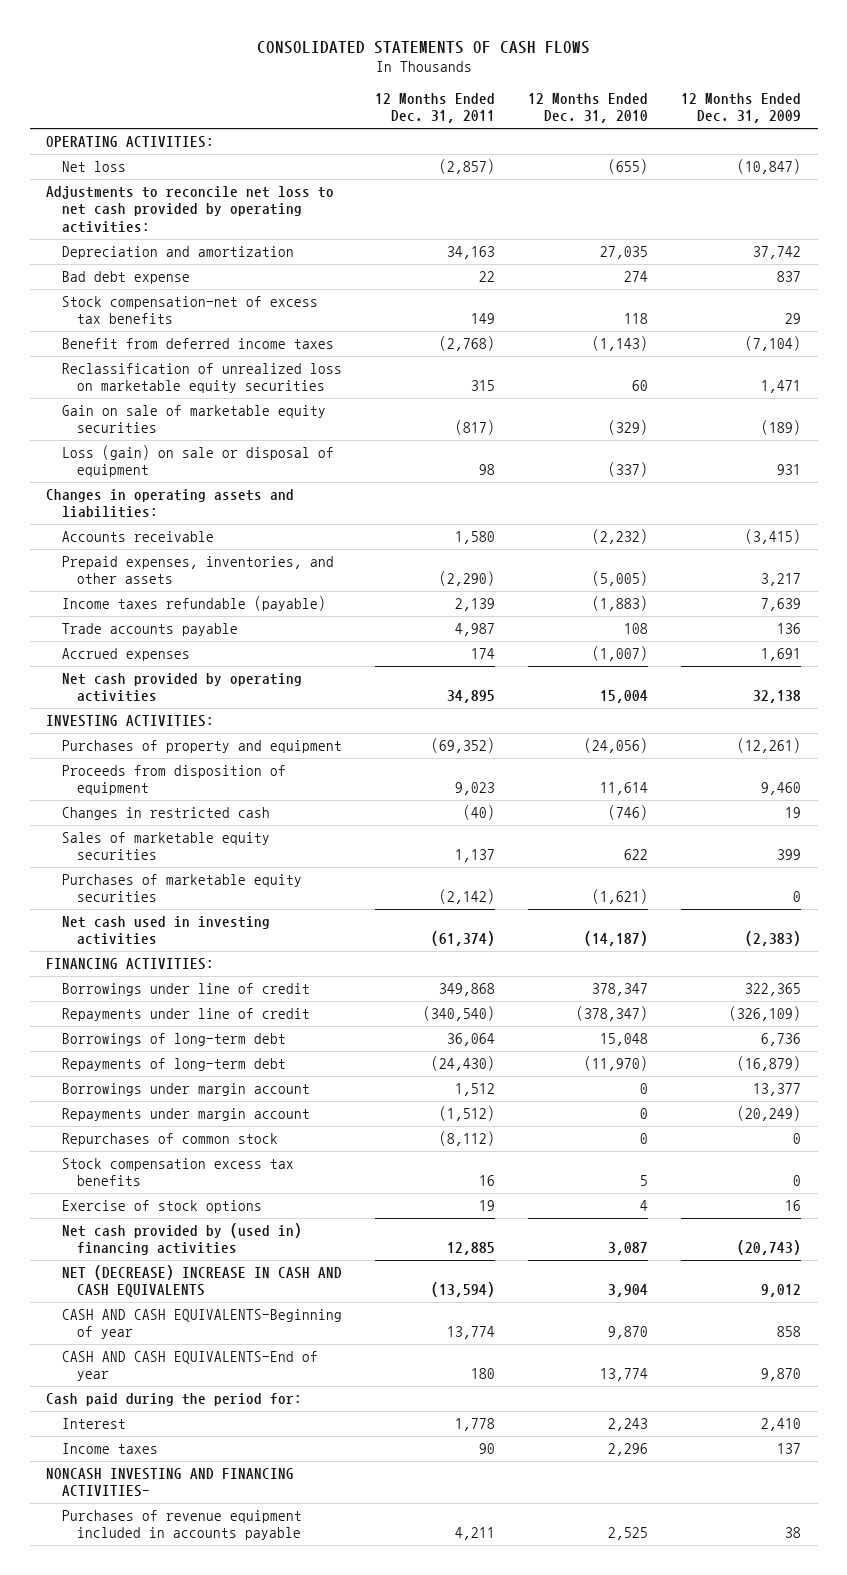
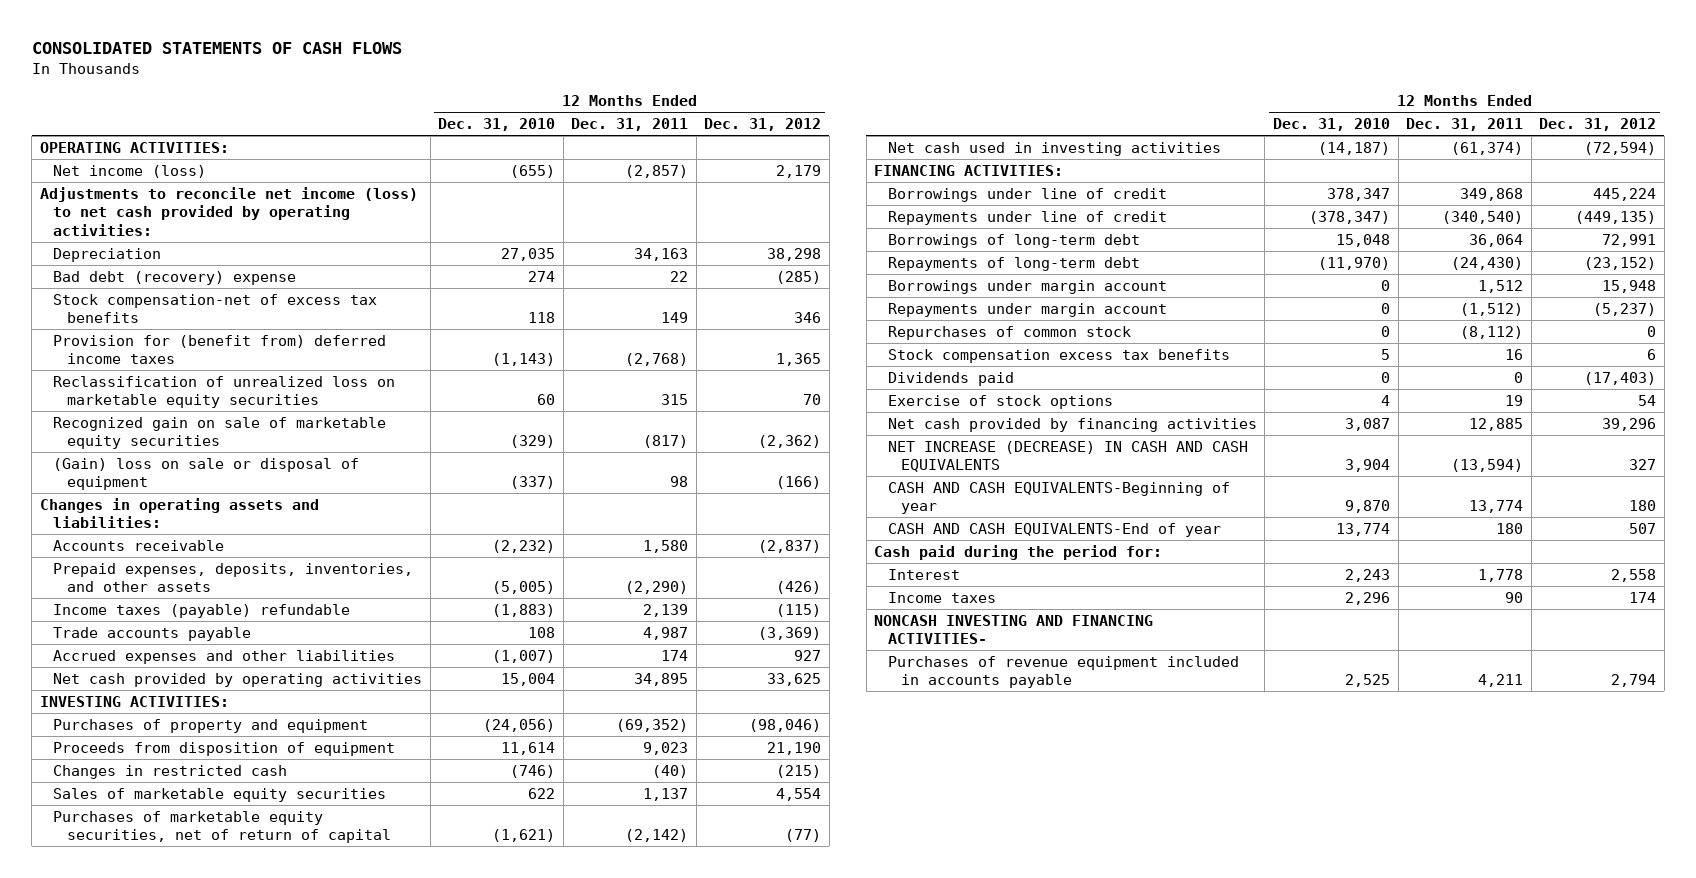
[681,93,802,124] 12 Months Ended Dec. 31, 2009 -> none
none -> [704,118,822,132] Dec. 31, 2012
[61,161,126,173] Net loss -> [53,164,207,178] Net income (loss)
[46,186,335,233] Adjustments to reconcile net loss to net cash provided by operating activities: -> [39,186,418,236] Adjustments to reconcile net income (loss) to net cash provided by operating activities:
[61,246,294,260] Depreciation and amortization -> [53,247,162,262] Depreciation
[61,271,190,285] Bad debt expense -> [53,270,297,285] Bad debt (recovery) expense
[61,338,334,350] Benefit from deferred income taxes -> [53,334,387,365] Provision for (benefit from) deferred income taxes
[61,405,326,434] Gain on sale of marketable equity securities -> [53,416,387,450] Recognized gain on sale of marketable equity securities
[61,445,334,478] Loss (gain) on sale or disposal of equipment -> [53,457,360,491] (Gain) loss on sale or disposal of equipment
[61,556,334,585] Prepaid expenses, inventories, and other assets -> [53,562,414,593] Prepaid expenses, deposits, inventories, and other assets
[61,596,326,612] Income taxes refundable (payable) -> [53,603,351,618] Income taxes (payable) refundable
[61,648,190,662] Accrued expenses -> [53,649,396,664] Accrued expenses and other liabilities
[61,874,302,903] Purchases of marketable equity securities -> [53,810,391,844] Purchases of marketable equity securities, net of return of capital
none -> [887,371,1014,386] Dividends paid
[61,1223,302,1256] Net cash provided by (used in) financing activities -> [887,417,1257,432] Net cash provided by financing activities
[61,1265,342,1298] NET (DECREASE) INCREASE IN CASH AND CASH EQUIVALENTS -> [887,440,1248,473] NET INCREASE (DECREASE) IN CASH AND CASH EQUIVALENTS

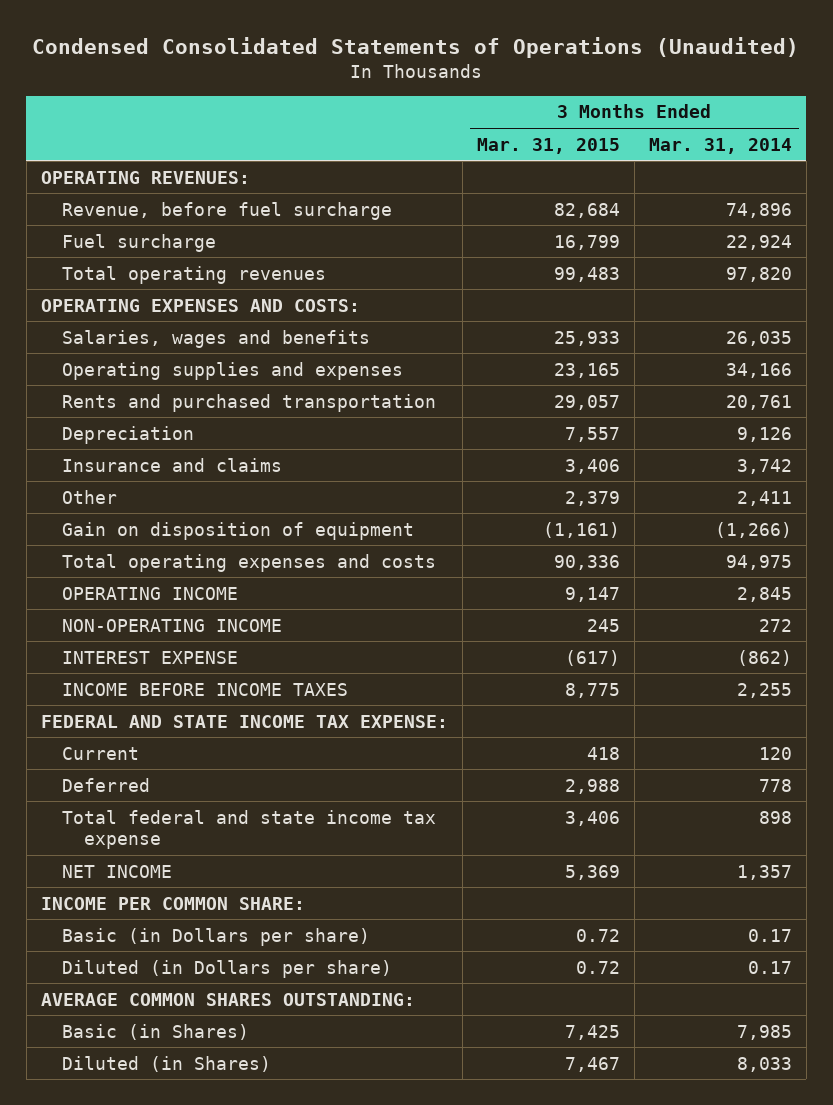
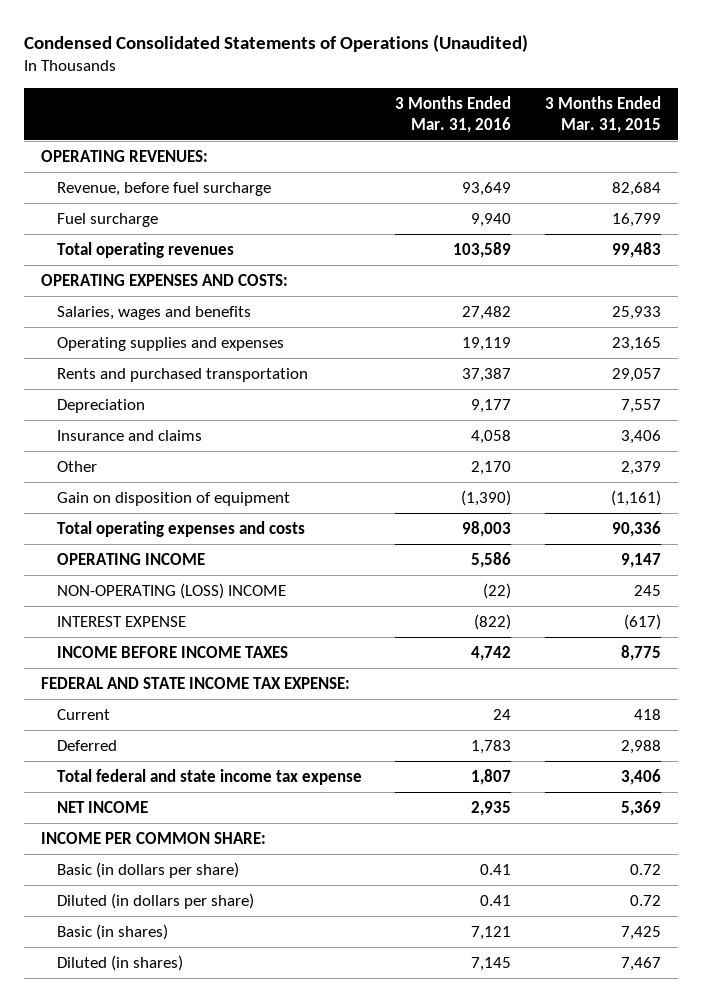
[648,137,792,154] Mar. 31, 2014 -> none
none -> [395,95,512,133] 3 Months Ended Mar. 31, 2016
[62,618,283,632] NON-OPERATING INCOME -> [56,582,286,599] NON-OPERATING (LOSS) INCOME
[40,992,415,1006] AVERAGE COMMON SHARES OUTSTANDING: -> none
[62,927,371,946] Basic (in Dollars per share) -> [56,861,239,878] Basic (in dollars per share)
[62,959,393,978] Diluted (in Dollars per share) -> [56,892,254,909] Diluted (in dollars per share)
[62,1023,250,1040] Basic (in Shares) -> [56,923,168,940] Basic (in shares)
[62,1055,272,1072] Diluted (in Shares) -> [56,954,183,971] Diluted (in shares)

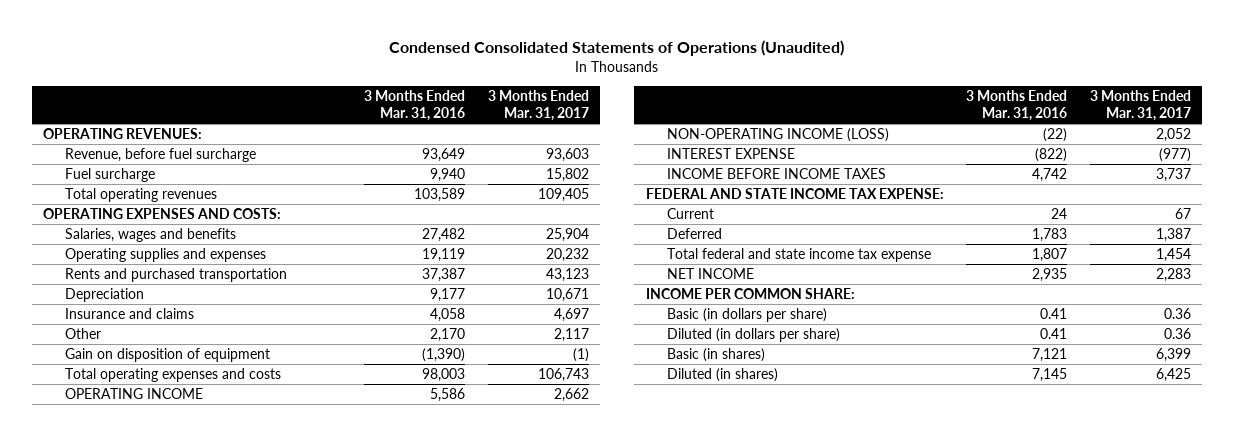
[545,95,662,133] 3 Months Ended Mar. 31, 2015 -> none
none -> [487,90,589,121] 3 Months Ended Mar. 31, 2017
[56,582,286,599] NON-OPERATING (LOSS) INCOME -> [667,128,890,143] NON-OPERATING INCOME (LOSS)

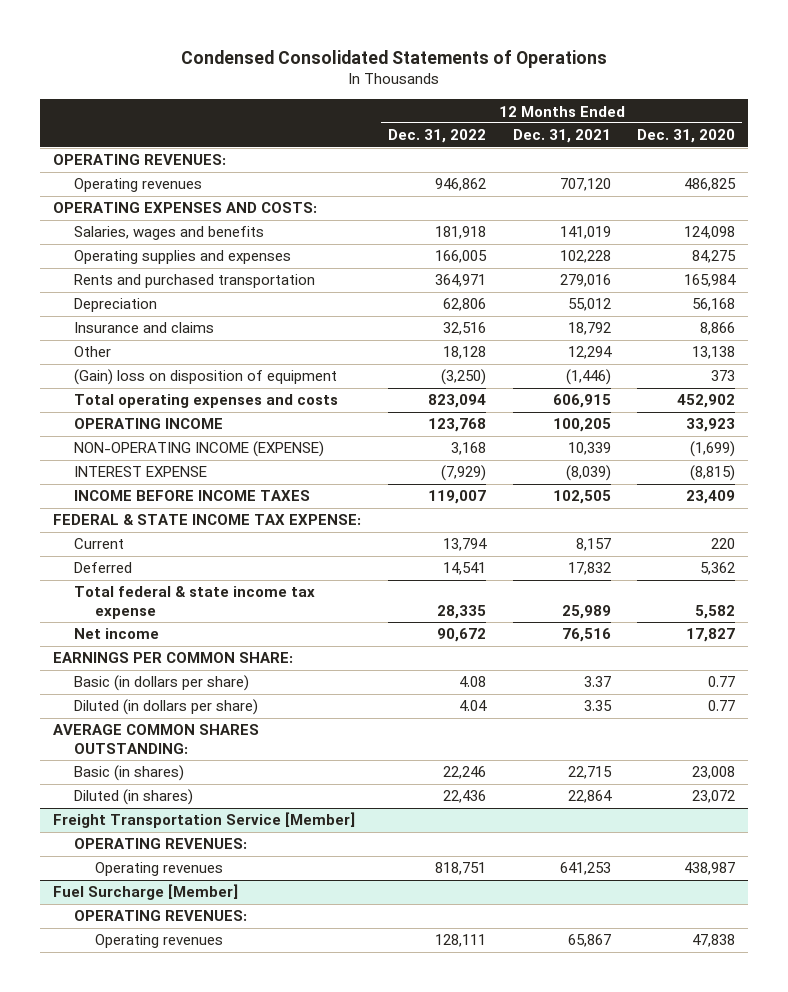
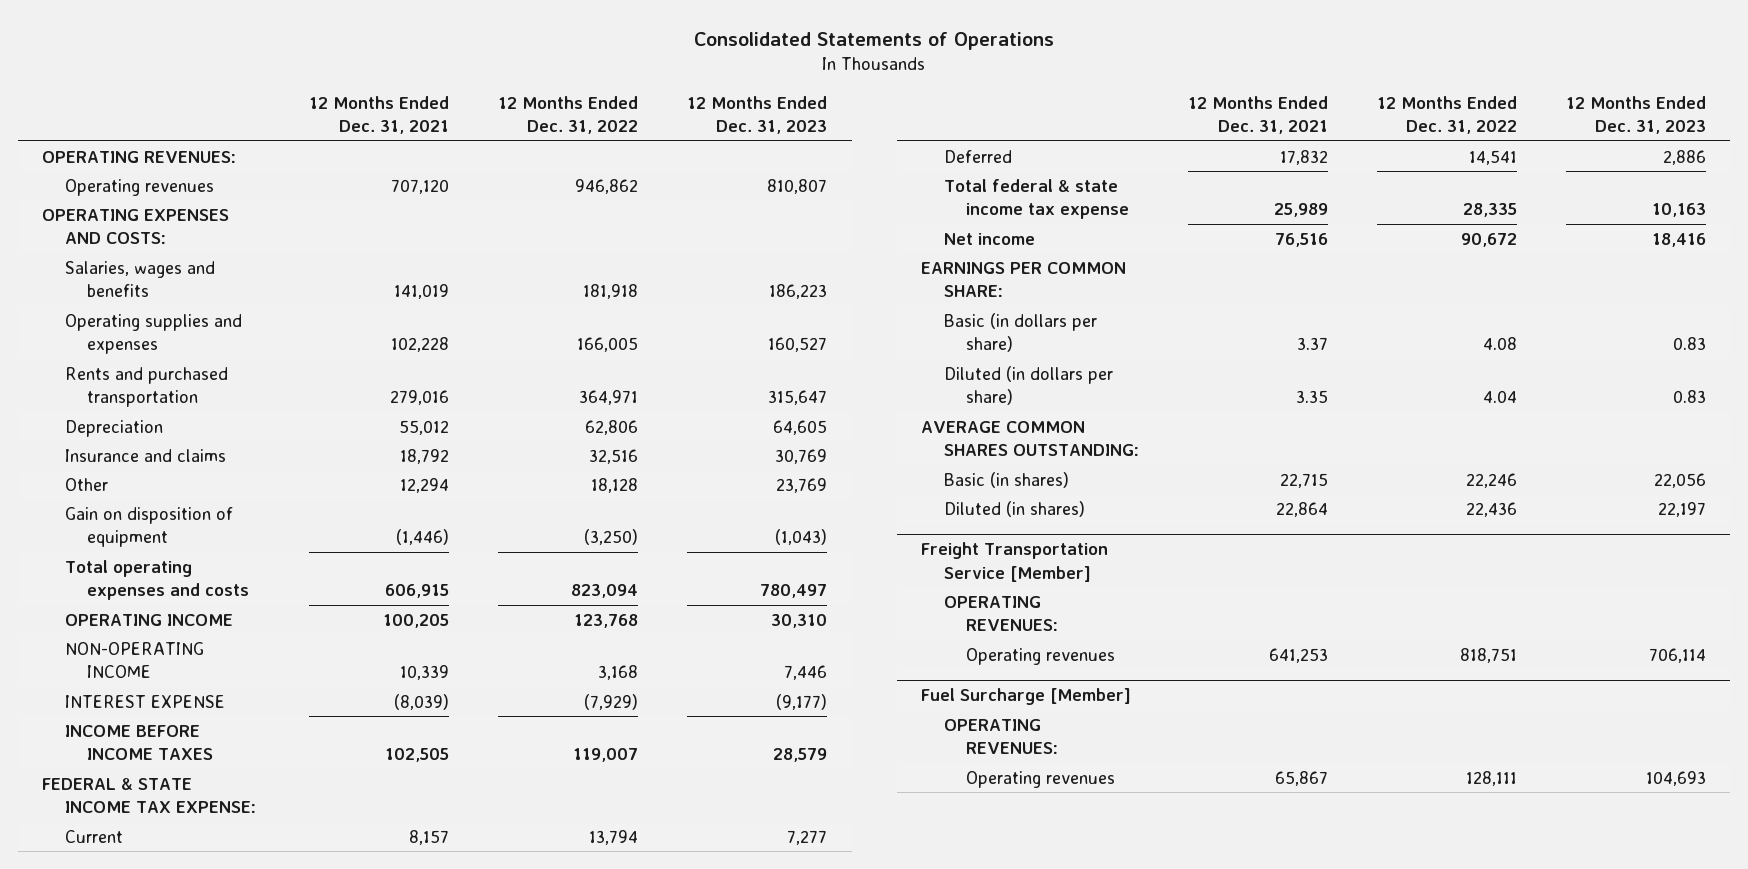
[181,49,608,68] Condensed Consolidated Statements of Operations -> [694,31,1055,50] Consolidated Statements of Operations
[637,129,736,144] Dec. 31, 2020 -> none
none -> [687,95,828,135] 12 Months Ended Dec. 31, 2023
[74,369,338,386] (Gain) loss on disposition of equipment -> [64,506,233,547] Gain on disposition of equipment
[74,441,325,458] NON-OPERATING INCOME (EXPENSE) -> [64,641,204,678] NON-OPERATING INCOME

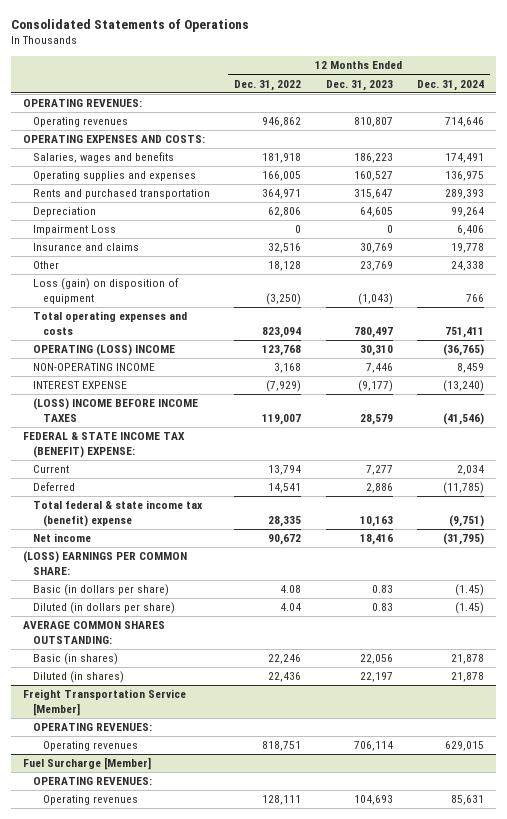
[308,95,449,135] 12 Months Ended Dec. 31, 2021 -> none
none -> [417,79,485,91] Dec. 31, 2024
none -> [32,225,116,236] Impairment Loss
[64,506,233,547] Gain on disposition of equipment -> [32,278,179,305] Loss (gain) on disposition of equipment
[64,613,233,626] OPERATING INCOME -> [32,344,175,357] OPERATING (LOSS) INCOME
[64,724,214,760] INCOME BEFORE INCOME TAXES -> [32,398,198,423] (LOSS) INCOME BEFORE INCOME TAXES
[42,777,256,813] FEDERAL & STATE INCOME TAX EXPENSE: -> [22,432,185,459] FEDERAL & STATE INCOME TAX (BENEFIT) EXPENSE:
[943,178,1130,219] Total federal & state income tax expense -> [32,500,203,528] Total federal & state income tax (benefit) expense
[921,261,1127,297] EARNINGS PER COMMON SHARE: -> [22,551,187,576] (LOSS) EARNINGS PER COMMON SHARE:

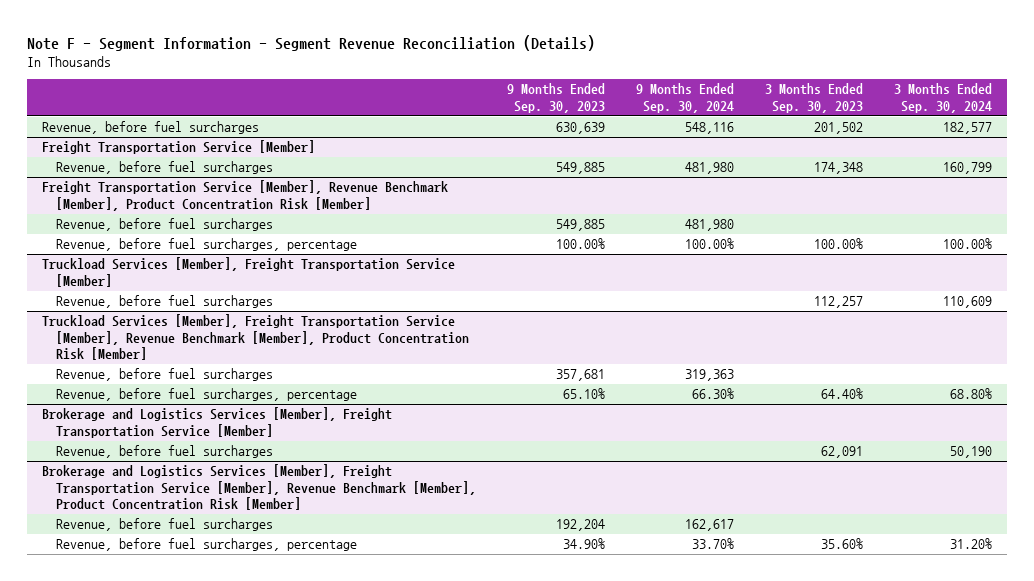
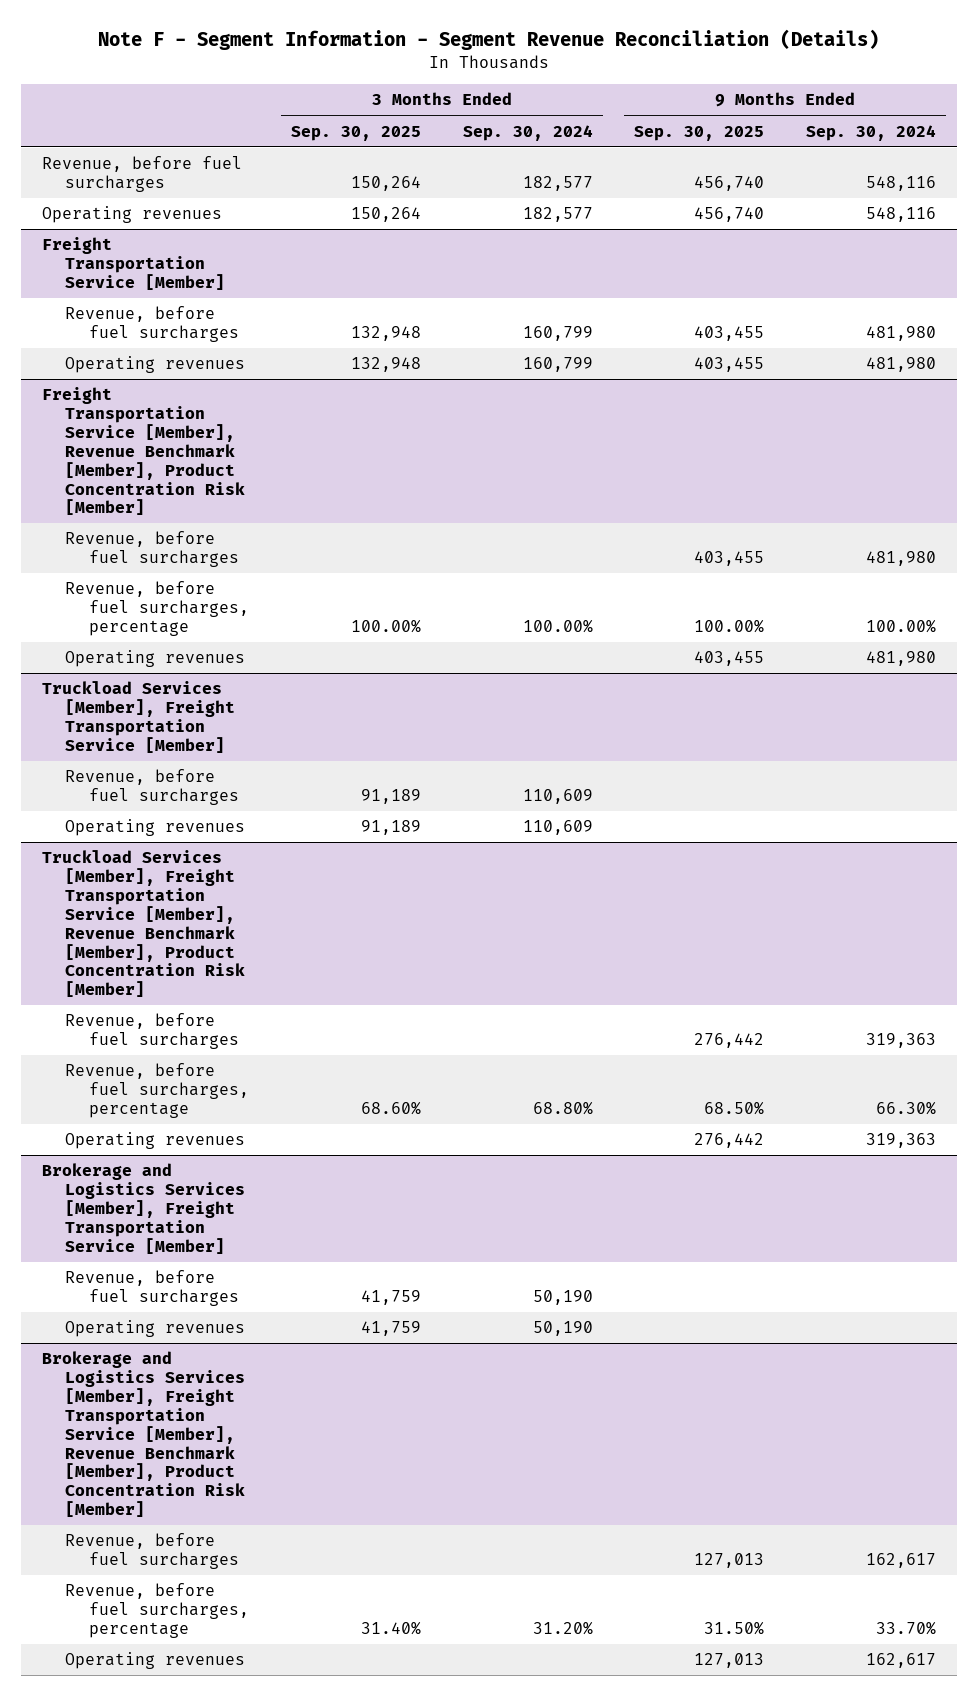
[506,83,605,113] 9 Months Ended Sep. 30, 2023 -> none
[764,83,863,113] 3 Months Ended Sep. 30, 2023 -> none
none -> [290,125,421,141] Sep. 30, 2025
none -> [634,125,765,141] Sep. 30, 2025
none -> [41,206,222,224] Operating revenues
none -> [65,356,246,374] Operating revenues
none -> [65,650,246,668] Operating revenues
none -> [65,819,246,837] Operating revenues
none -> [65,1132,246,1150] Operating revenues
none -> [65,1320,246,1338] Operating revenues
none -> [65,1652,246,1670] Operating revenues

